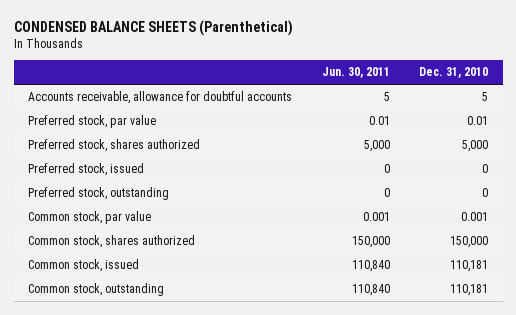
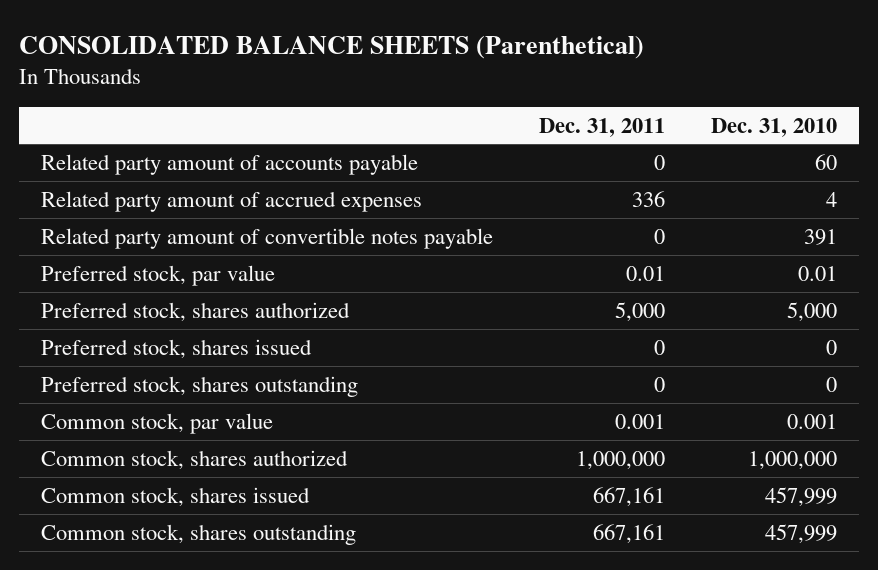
[13,20,293,37] CONDENSED BALANCE SHEETS (Parenthetical) -> [18,35,644,59] CONSOLIDATED BALANCE SHEETS (Parenthetical)
[321,67,390,79] Jun. 30, 2011 -> none
none -> [538,117,665,137] Dec. 31, 2011
[28,91,293,105] Accounts receivable, allowance for doubtful accounts -> none
none -> [41,153,419,175] Related party amount of accounts payable
none -> [41,190,423,212] Related party amount of accrued expenses
none -> [41,227,494,249] Related party amount of convertible notes payable
[28,163,145,177] Preferred stock, issued -> [41,338,313,359] Preferred stock, shares issued
[28,187,170,201] Preferred stock, outstanding -> [41,375,359,397] Preferred stock, shares outstanding
[450,236,489,249] 150,000 -> [747,450,837,470] 1,000,000
[28,259,140,273] Common stock, issued -> [41,486,311,507] Common stock, shares issued
[450,260,489,273] 110,181 -> [764,486,837,507] 457,999
[28,283,165,297] Common stock, outstanding -> [41,523,357,545] Common stock, shares outstanding
[450,284,489,297] 110,181 -> [764,523,837,544] 457,999

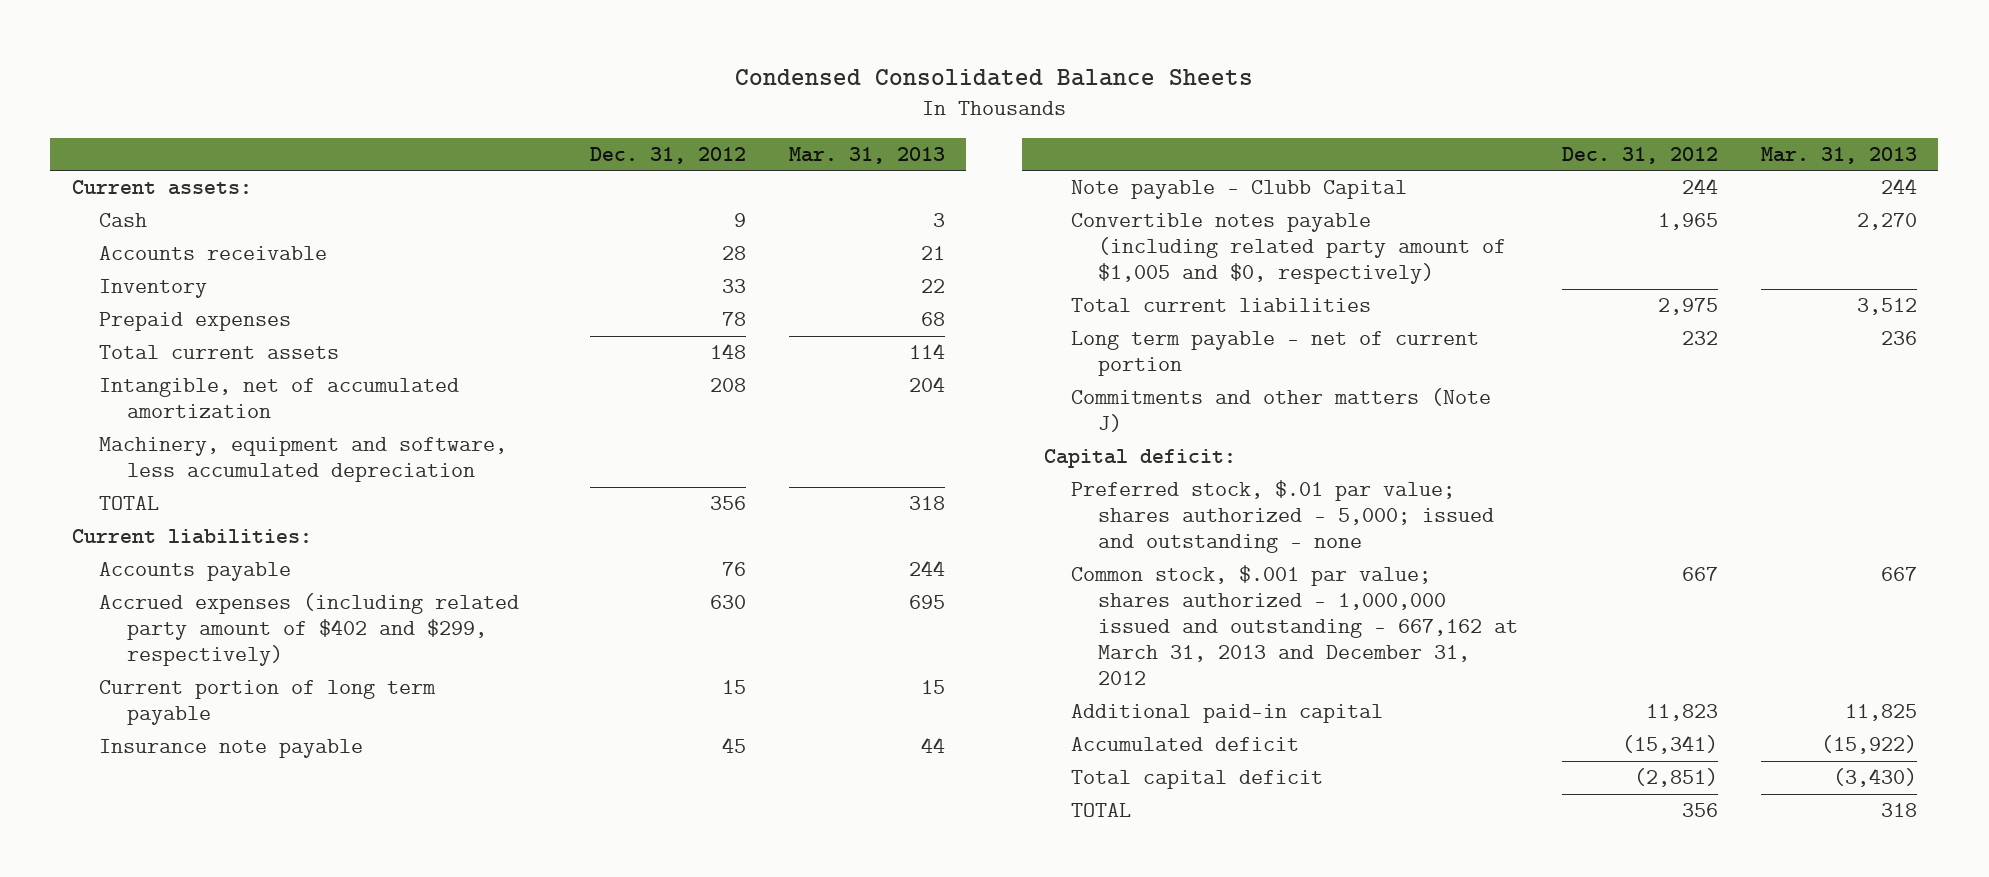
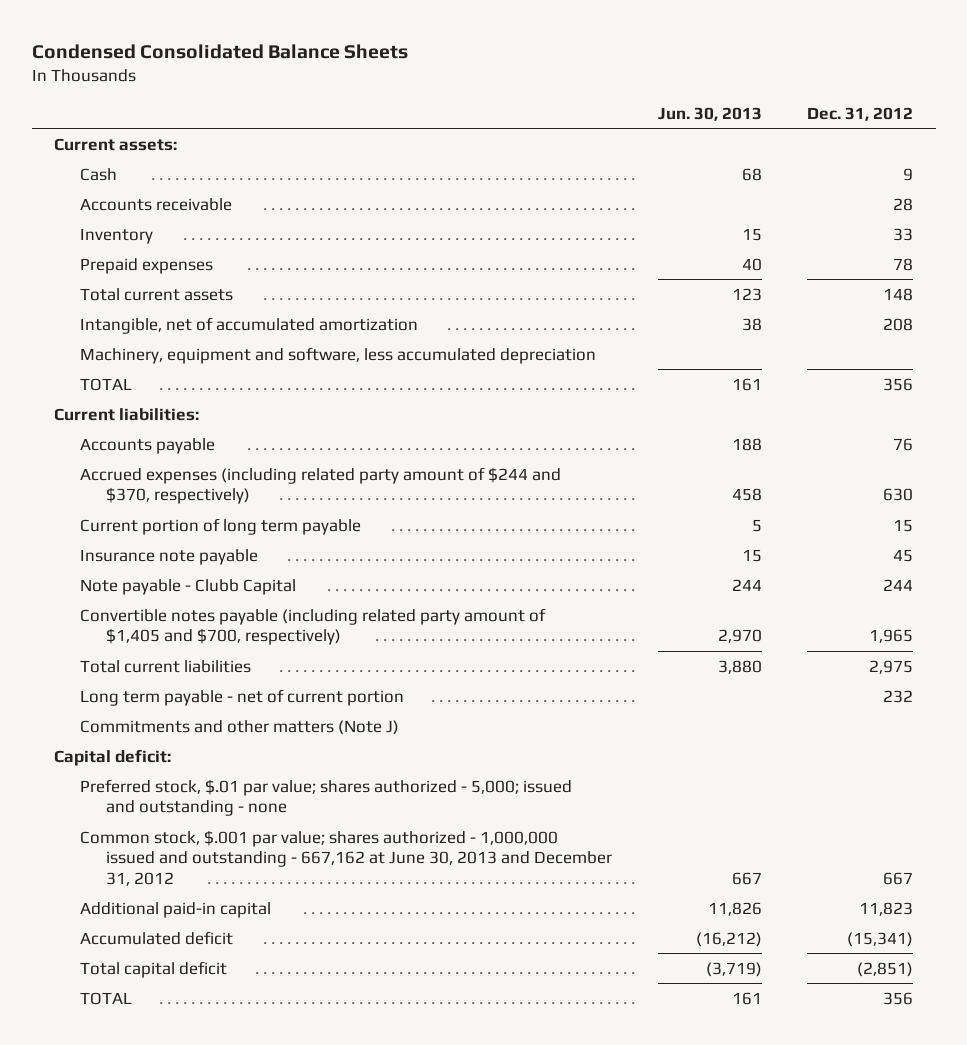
[788,146,945,164] Mar. 31, 2013 -> none
none -> [657,106,762,121] Jun. 30, 2013
[99,593,520,667] Accrued expenses (including related party amount of $402 and $299, respectively) -> [80,466,562,505] Accrued expenses (including related party amount of $244 and $370, respectively)
[1071,213,1507,285] Convertible notes payable (including related party amount of $1,005 and $0, respectively) -> [80,607,547,646] Convertible notes payable (including related party amount of $1,405 and $700, respectively)
[1071,565,1519,686] Common stock, $.001 par value; shares authorized - 1,000,000 issued and outstanding - 667,162 at March 31, 2013 and December 31, 2012 -> [80,829,613,886] Common stock, $.001 par value; shares authorized - 1,000,000 issued and outstanding - 667,162 at June 30, 2013 and December 31, 2012

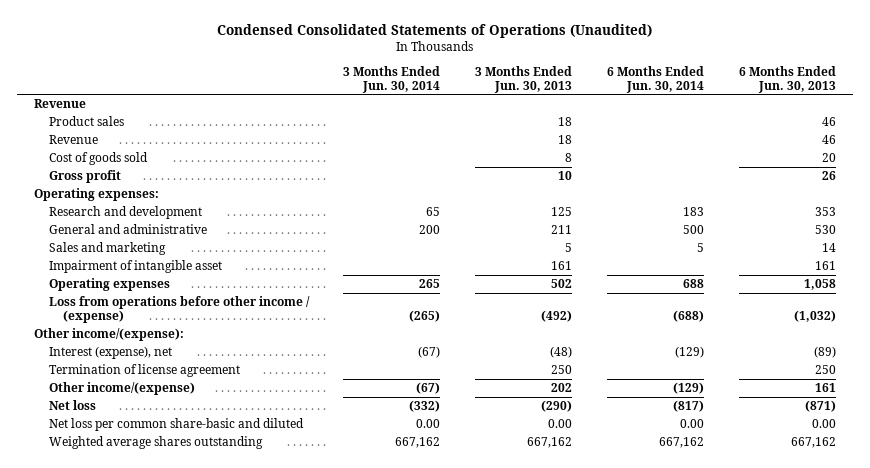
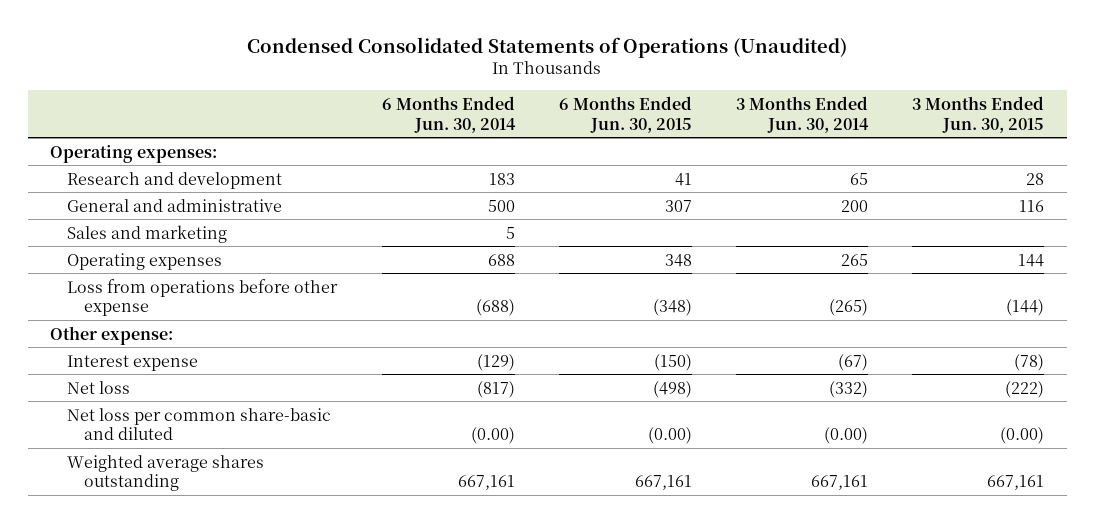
[475,65,573,93] 3 Months Ended Jun. 30, 2013 -> none
[738,65,836,93] 6 Months Ended Jun. 30, 2013 -> none
none -> [558,95,692,133] 6 Months Ended Jun. 30, 2015
none -> [912,95,1045,133] 3 Months Ended Jun. 30, 2015
[34,99,87,109] Revenue -> none
[48,116,124,127] Product sales -> none
[48,135,98,145] Revenue -> none
[48,152,148,166] Cost of goods sold -> none
[48,170,121,184] Gross profit -> none
[48,260,222,274] Impairment of intangible asset -> none
[48,364,240,378] Termination of license agreement -> none
[48,382,195,396] Other income/(expense) -> none
[48,296,310,323] Loss from operations before other income / (expense) -> [67,278,339,317] Loss from operations before other expense
[34,328,185,342] Other income/(expense): -> [50,325,174,345] Other expense:
[48,346,172,360] Interest (expense), net -> [67,354,199,371] Interest expense
[416,419,441,429] 0.00 -> [824,427,869,445] (0.00)
[679,419,704,429] 0.00 -> [470,427,515,445] (0.00)
[395,437,441,449] 667,162 -> [811,475,869,491] 667,161
[658,437,704,449] 667,162 -> [457,475,515,491] 667,161

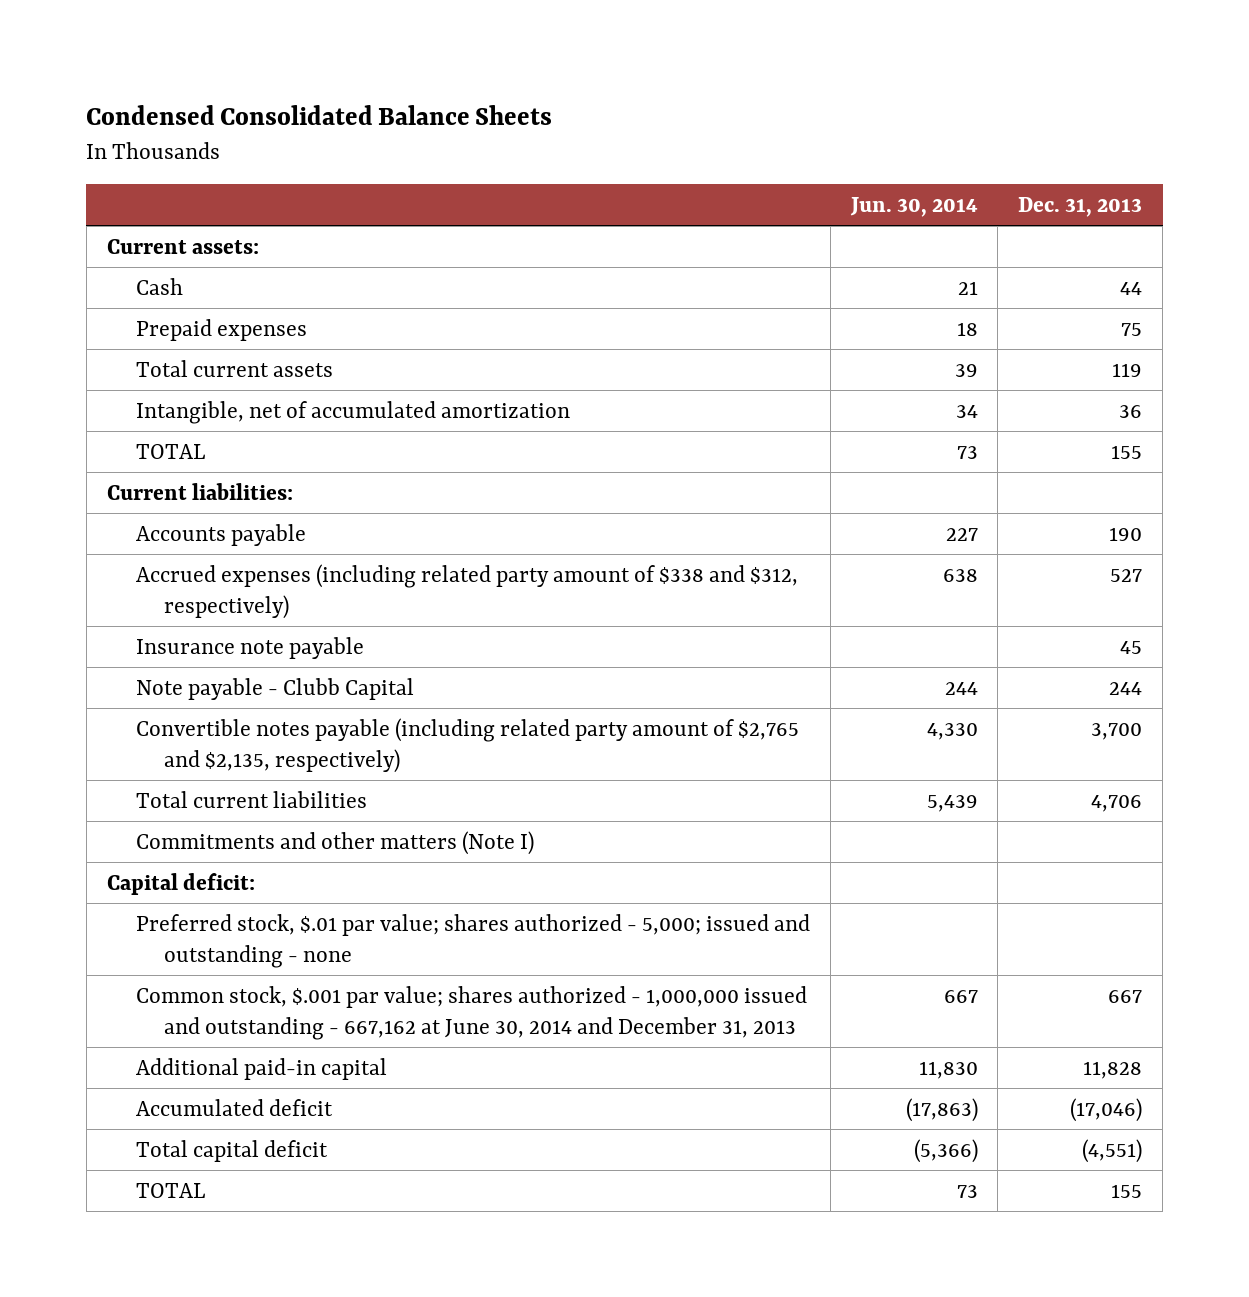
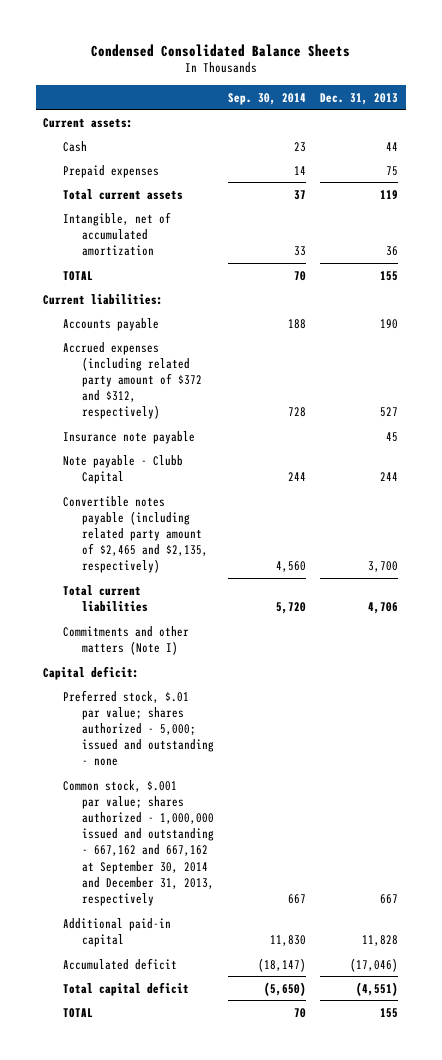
[849,196,978,217] Jun. 30, 2014 -> none
none -> [228,92,307,105] Sep. 30, 2014
[135,563,798,619] Accrued expenses (including related party amount of $338 and $312, respectively) -> [62,341,203,420] Accrued expenses (including related party amount of $372 and $312, respectively)
[135,717,799,773] Convertible notes payable (including related party amount of $2,765 and $2,135, respectively) -> [62,495,209,574] Convertible notes payable (including related party amount of $2,465 and $2,135, respectively)
[135,985,807,1040] Common stock, $.001 par value; shares authorized - 1,000,000 issued and outstanding - 667,162 at June 30, 2014 and December 31, 2013 -> [62,779,215,907] Common stock, $.001 par value; shares authorized - 1,000,000 issued and outstanding - 667,162 and 667,162 at September 30, 2014 and December 31, 2013, respectively

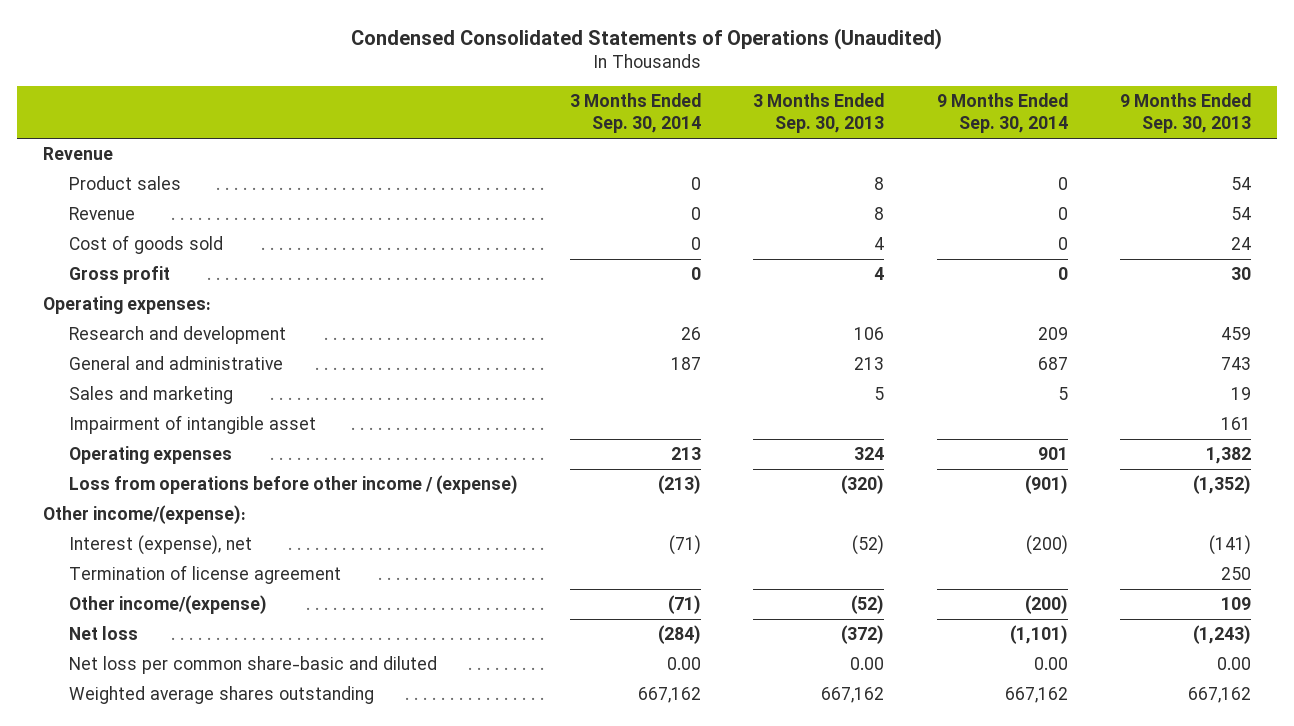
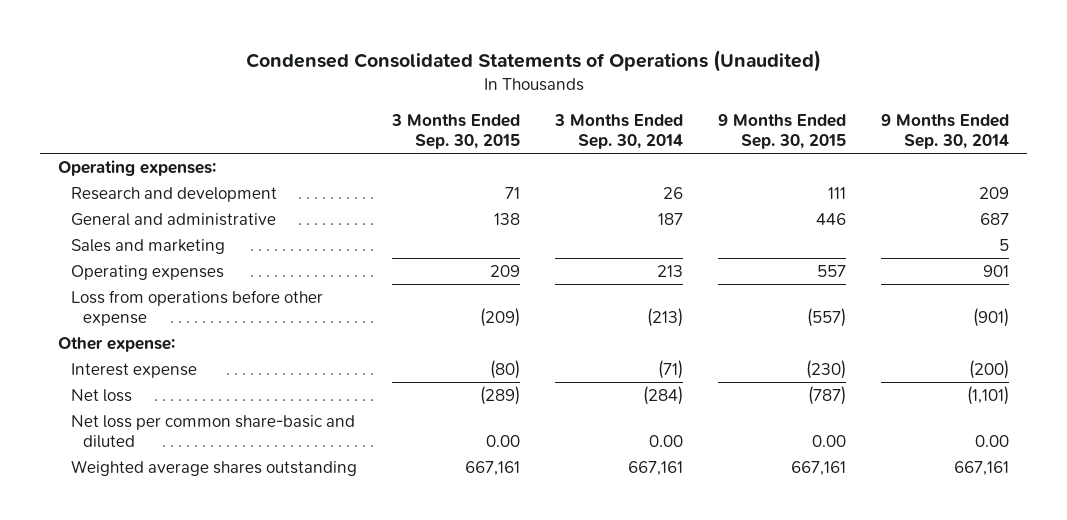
[753,92,885,134] 3 Months Ended Sep. 30, 2013 -> none
[1119,92,1251,134] 9 Months Ended Sep. 30, 2013 -> none
none -> [390,113,520,149] 3 Months Ended Sep. 30, 2015
none -> [718,113,847,149] 9 Months Ended Sep. 30, 2015
[43,147,114,161] Revenue -> none
[68,176,181,191] Product sales -> none
[68,207,135,221] Revenue -> none
[68,235,223,255] Cost of goods sold -> none
[68,266,170,285] Gross profit -> none
[68,415,316,435] Impairment of intangible asset -> none
[68,565,341,585] Termination of license agreement -> none
[68,595,267,615] Other income/(expense) -> none
[68,475,518,495] Loss from operations before other income / (expense) -> [70,289,323,326] Loss from operations before other expense
[43,505,247,525] Other income/(expense): -> [57,336,175,352] Other expense:
[68,535,252,556] Interest (expense), net -> [70,362,197,378] Interest expense
[638,687,702,704] 667,162 -> [627,460,683,476] 667,161
[1004,687,1068,704] 667,162 -> [954,460,1010,476] 667,161

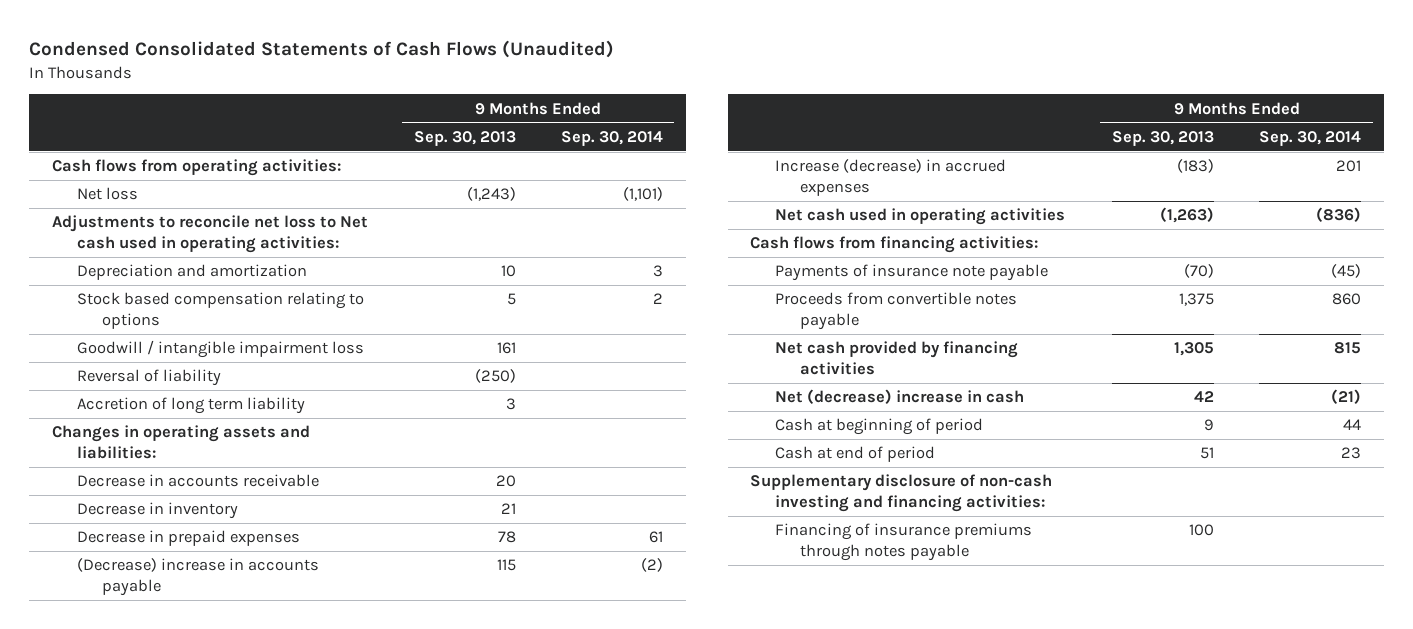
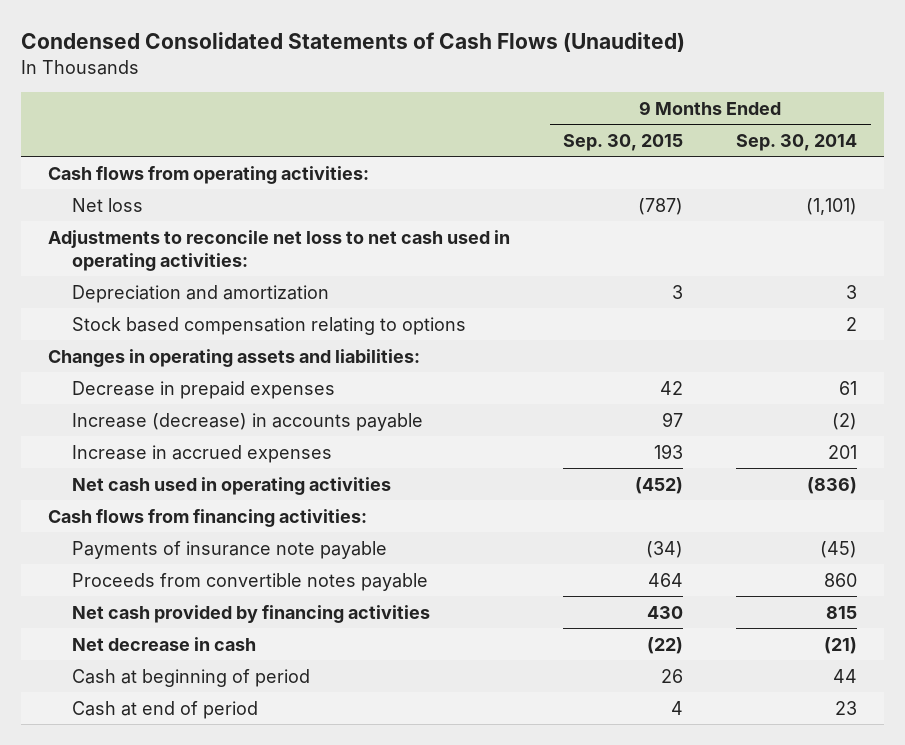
[413,131,516,147] Sep. 30, 2013 -> none
none -> [563,133,684,151] Sep. 30, 2015
[51,215,368,254] Adjustments to reconcile net loss to Net cash used in operating activities: -> [47,229,510,271] Adjustments to reconcile net loss to net cash used in operating activities:
[76,340,364,359] Goodwill / intangible impairment loss -> none
[76,369,221,387] Reversal of liability -> none
[76,397,305,415] Accretion of long term liability -> none
[76,474,319,488] Decrease in accounts receivable -> none
[76,502,238,520] Decrease in inventory -> none
[76,558,319,597] (Decrease) increase in accounts payable -> [71,412,423,431] Increase (decrease) in accounts payable
[775,159,1007,197] Increase (decrease) in accrued expenses -> [71,444,332,463] Increase in accrued expenses
[775,389,1025,405] Net (decrease) increase in cash -> [71,636,256,651] Net decrease in cash
[750,474,1053,513] Supplementary disclosure of non-cash investing and financing activities: -> none
[775,523,1033,562] Financing of insurance premiums through notes payable -> none

